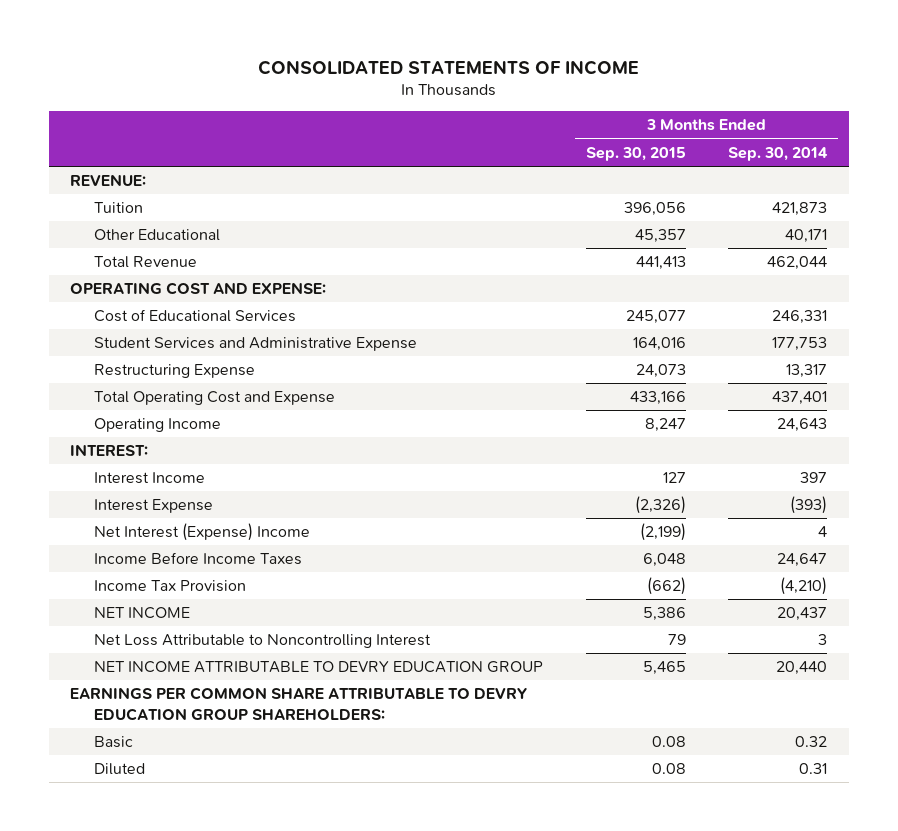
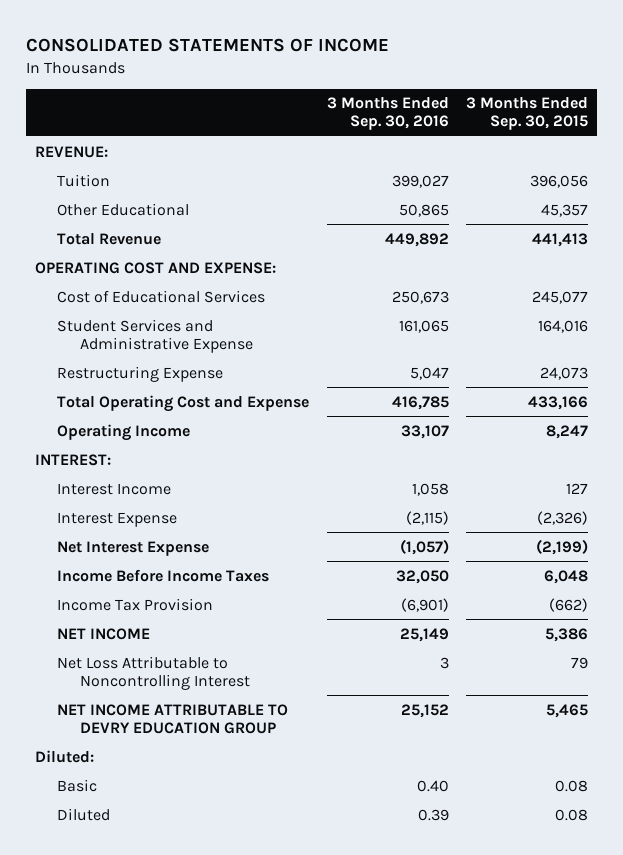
[728,146,829,161] Sep. 30, 2014 -> none
none -> [326,97,449,131] 3 Months Ended Sep. 30, 2016
[94,523,311,542] Net Interest (Expense) Income -> [57,540,210,556] Net Interest Expense
[70,687,528,721] EARNINGS PER COMMON SHARE ATTRIBUTABLE TO DEVRY EDUCATION GROUP SHAREHOLDERS: -> none
none -> [35,749,95,763] Diluted:

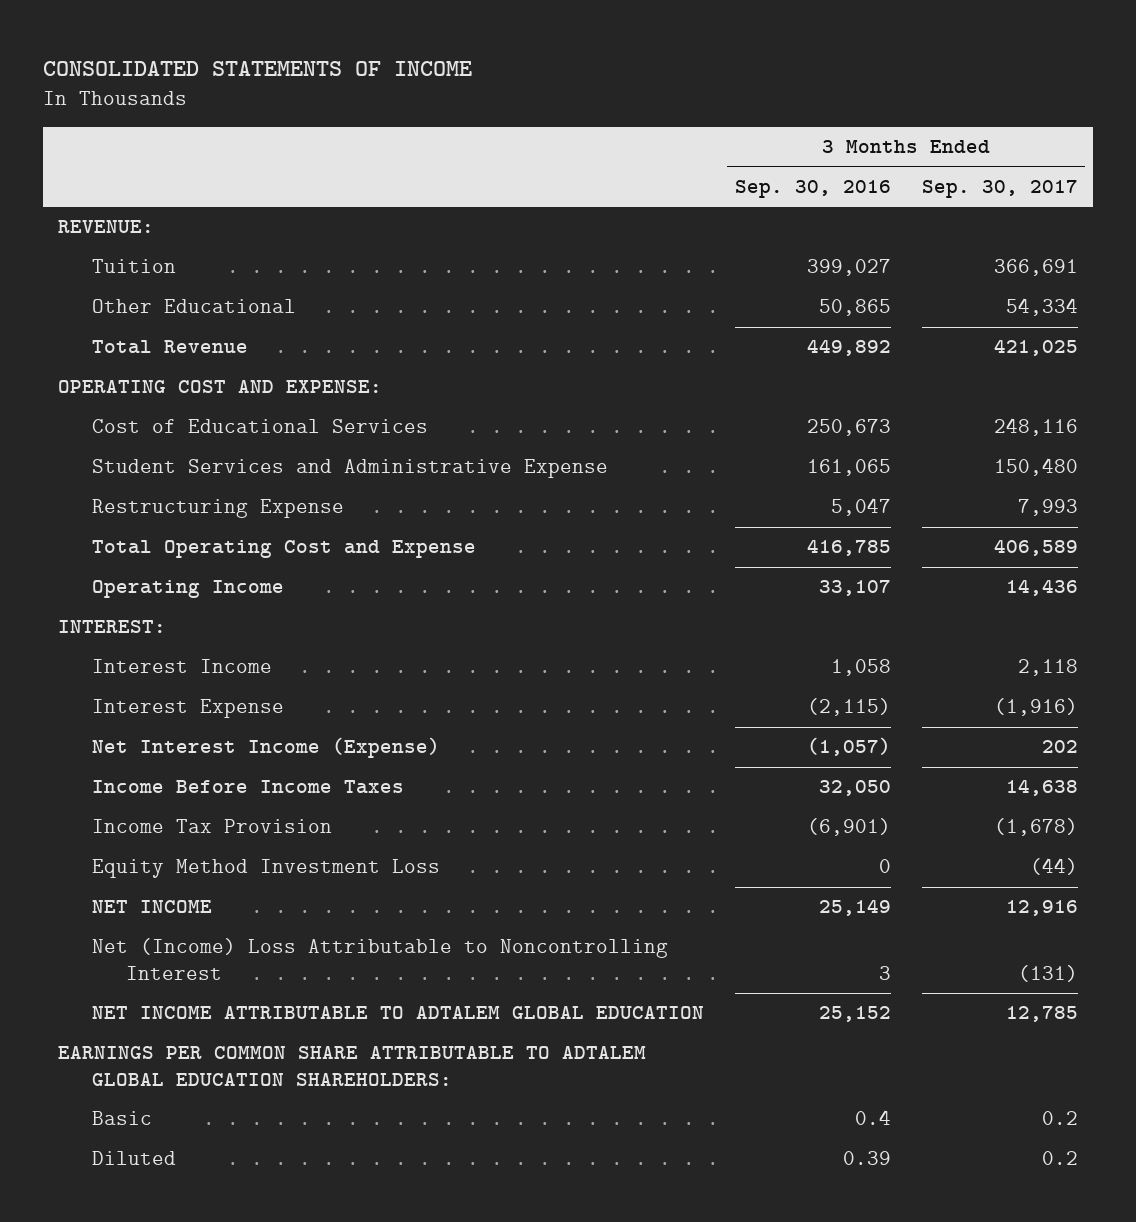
[466,97,589,131] 3 Months Ended Sep. 30, 2015 -> none
none -> [921,179,1078,198] Sep. 30, 2017
[57,540,210,556] Net Interest Expense -> [92,737,441,759] Net Interest Income (Expense)
none -> [92,859,441,879] Equity Method Investment Loss
[35,749,95,763] Diluted: -> none
[57,655,250,690] Net Loss Attributable to Noncontrolling Interest -> [92,938,669,980] Net (Income) Loss Attributable to Noncontrolling Interest
[57,703,289,734] NET INCOME ATTRIBUTABLE TO DEVRY EDUCATION GROUP -> [92,1006,705,1020] NET INCOME ATTRIBUTABLE TO ADTALEM GLOBAL EDUCATION
none -> [58,1046,647,1086] EARNINGS PER COMMON SHARE ATTRIBUTABLE TO ADTALEM GLOBAL EDUCATION SHAREHOLDERS:
[416,779,449,792] 0.40 -> [854,1110,891,1126] 0.4

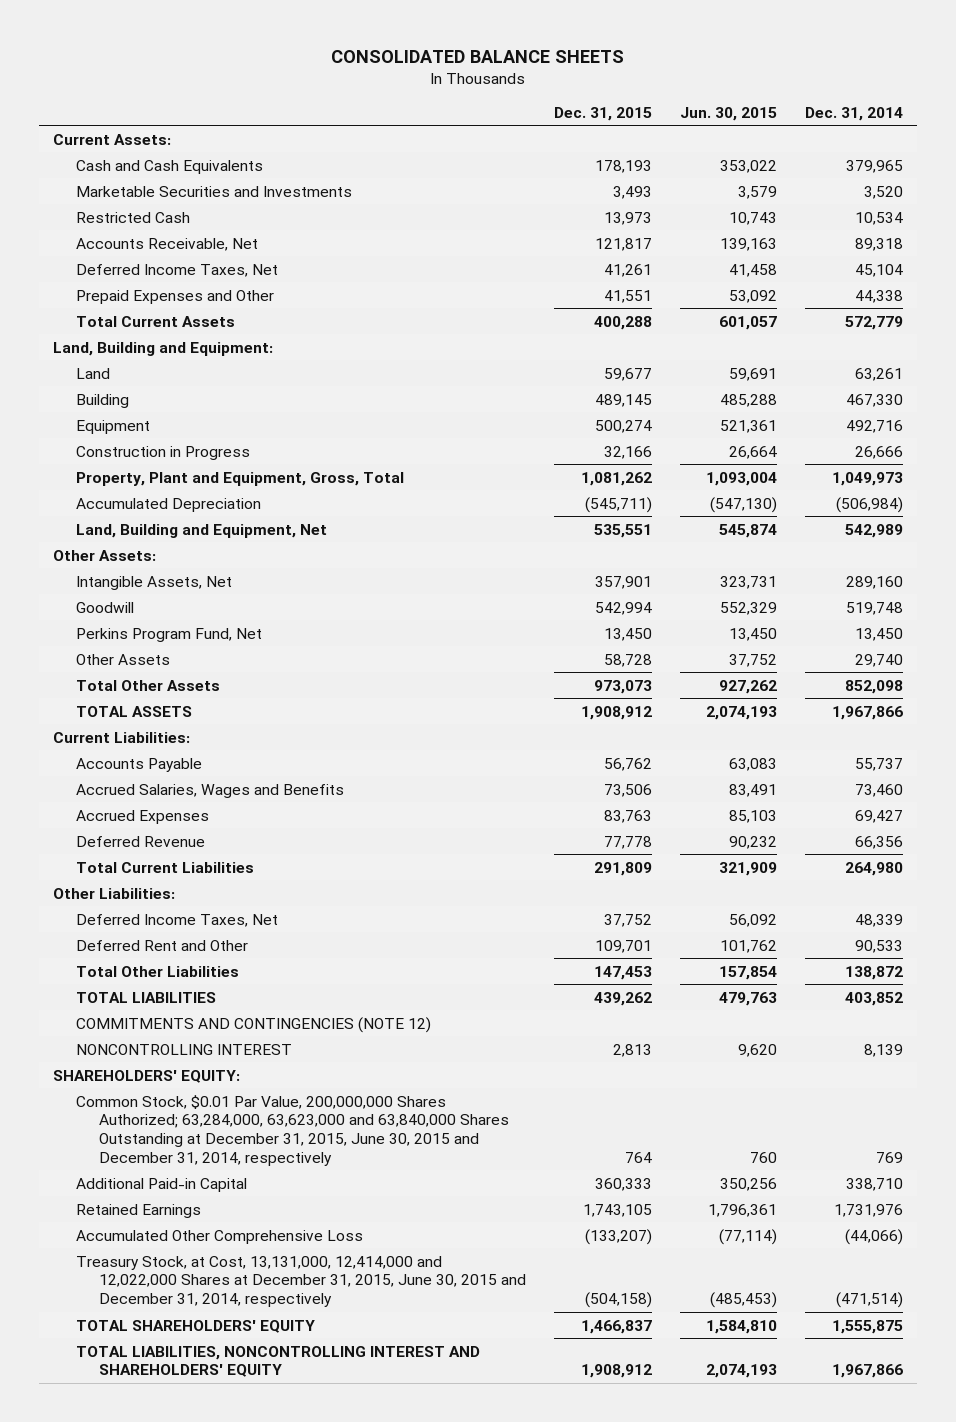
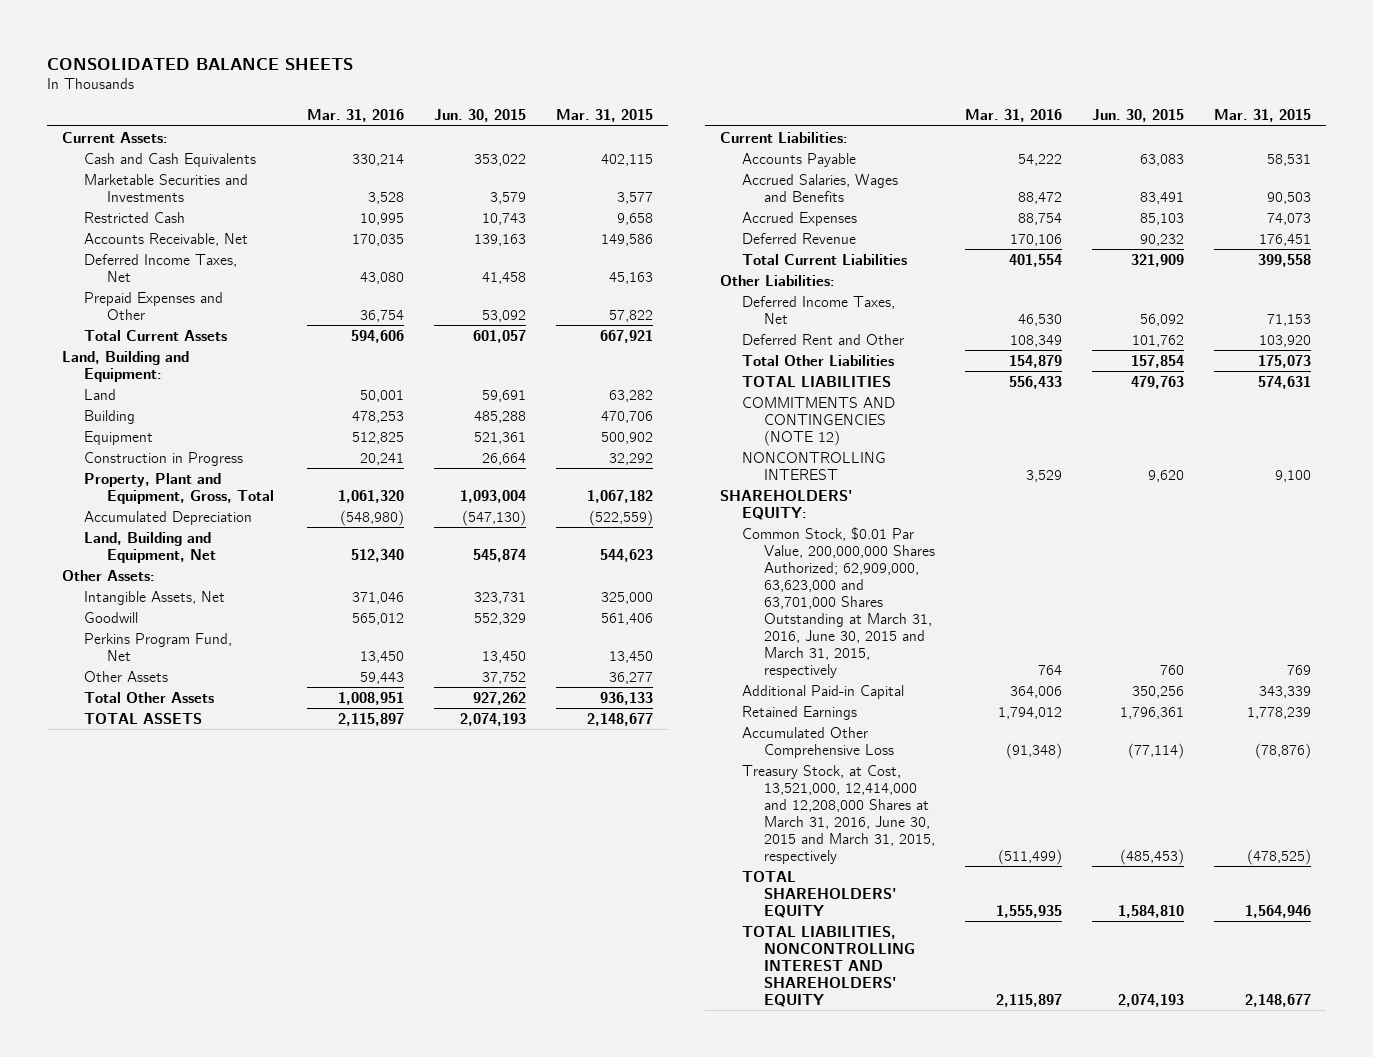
[554,106,653,121] Dec. 31, 2015 -> none
[805,106,904,121] Dec. 31, 2014 -> none
none -> [307,108,405,122] Mar. 31, 2016
none -> [556,108,654,122] Mar. 31, 2015
[75,1094,509,1166] Common Stock, $0.01 Par Value, 200,000,000 Shares Authorized; 63,284,000, 63,623,000 and 63,840,000 Shares Outstanding at December 31, 2015, June 30, 2015 and December 31, 2014, respectively -> [741,526,936,678] Common Stock, $0.01 Par Value, 200,000,000 Shares Authorized; 62,909,000, 63,623,000 and 63,701,000 Shares Outstanding at March 31, 2016, June 30, 2015 and March 31, 2015, respectively
[75,1255,526,1308] Treasury Stock, at Cost, 13,131,000, 12,414,000 and 12,022,000 Shares at December 31, 2015, June 30, 2015 and December 31, 2014, respectively -> [741,764,936,864] Treasury Stock, at Cost, 13,521,000, 12,414,000 and 12,208,000 Shares at March 31, 2016, June 30, 2015 and March 31, 2015, respectively

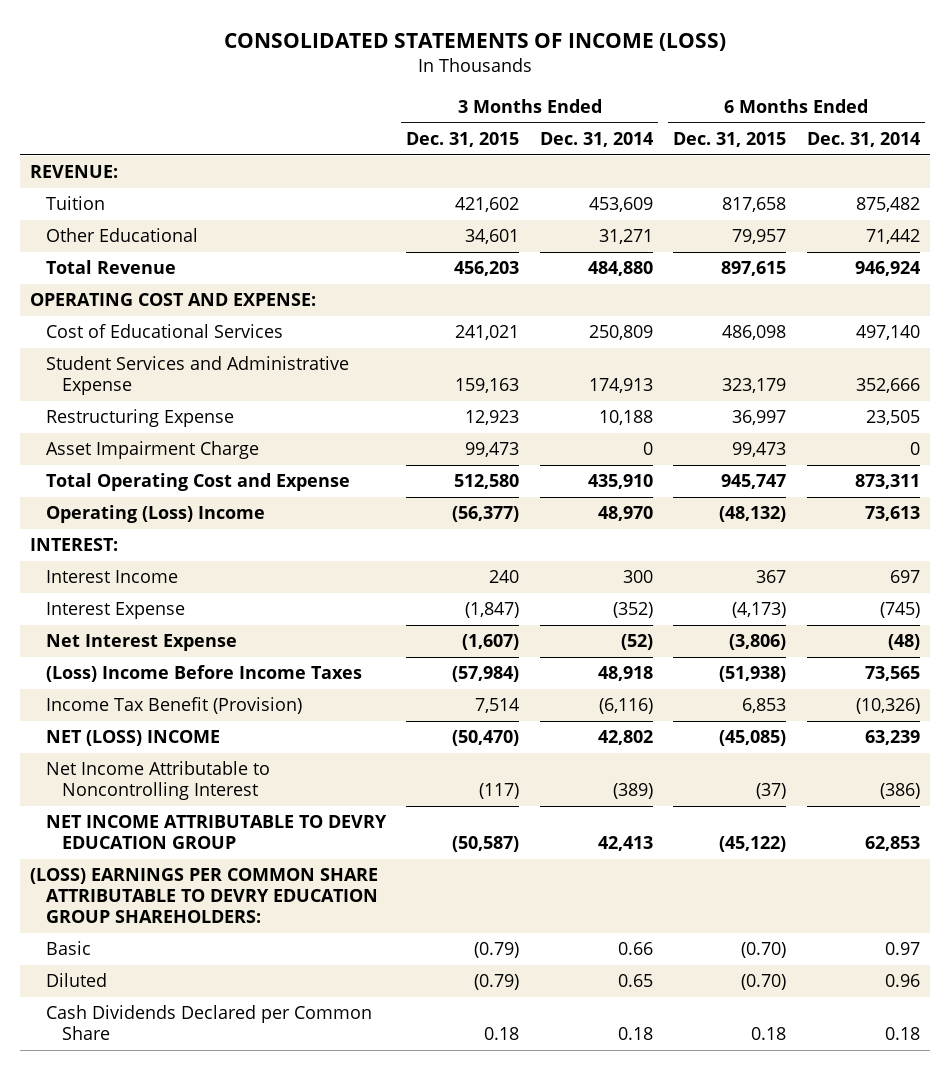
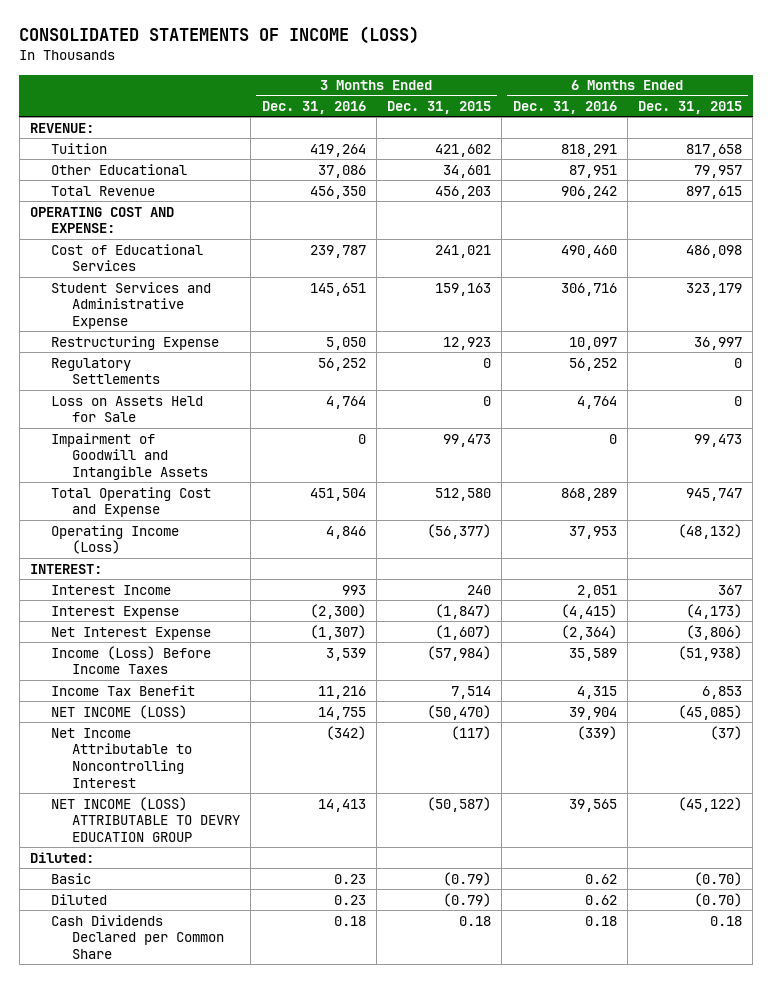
[539,131,653,147] Dec. 31, 2014 -> none
[806,131,920,147] Dec. 31, 2014 -> none
none -> [261,100,366,114] Dec. 31, 2016
none -> [512,100,617,114] Dec. 31, 2016
none -> [51,357,161,385] Regulatory Settlements
none -> [51,395,204,423] Loss on Assets Held for Sale
[45,441,259,460] Asset Impairment Charge -> [51,432,209,481] Impairment of Goodwill and Intangible Assets
[45,505,265,524] Operating (Loss) Income -> [51,524,180,555] Operating Income (Loss)
[45,665,362,683] (Loss) Income Before Income Taxes -> [51,645,212,675] Income (Loss) Before Income Taxes
[45,697,302,715] Income Tax Benefit (Provision) -> [51,684,196,696] Income Tax Benefit
[45,730,220,747] NET (LOSS) INCOME -> [51,704,188,719] NET INCOME (LOSS)
[30,868,379,924] (LOSS) EARNINGS PER COMMON SHARE ATTRIBUTABLE TO DEVRY EDUCATION GROUP SHAREHOLDERS: -> none
[45,815,387,850] NET INCOME ATTRIBUTABLE TO DEVRY EDUCATION GROUP -> [51,796,241,843] NET INCOME (LOSS) ATTRIBUTABLE TO DEVRY EDUCATION GROUP
none -> [30,851,95,863] Diluted:

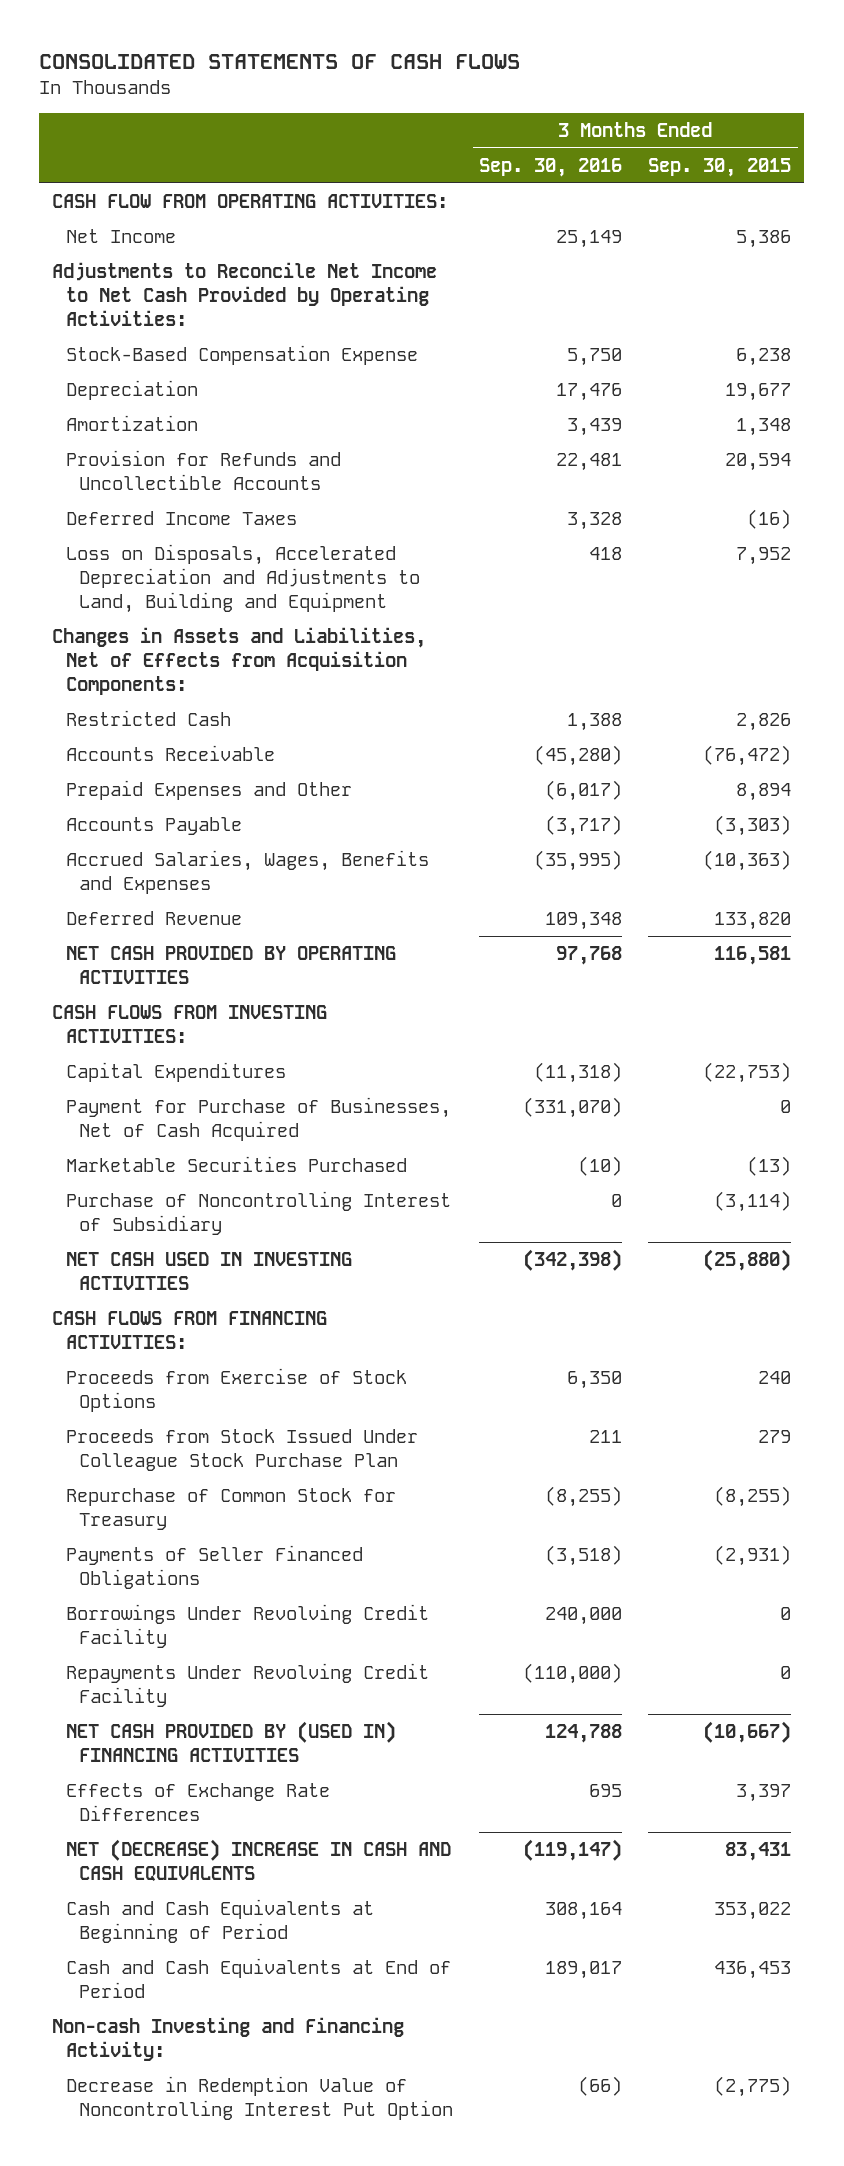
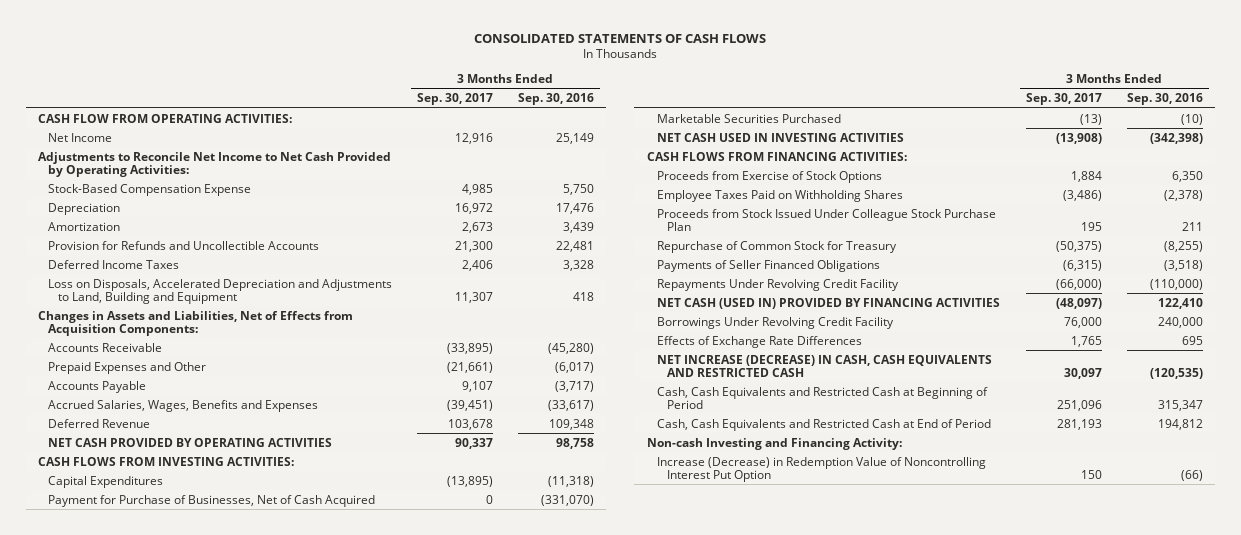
[648,157,792,177] Sep. 30, 2015 -> none
none -> [416,93,493,106] Sep. 30, 2017
[65,709,231,726] Restricted Cash -> none
[534,849,623,871] (35,995) -> [547,399,594,411] (33,617)
[556,945,623,965] 97,768 -> [555,437,594,449] 98,758
[65,1190,451,1236] Purchase of Noncontrolling Interest of Subsidiary -> none
none -> [657,189,904,202] Employee Taxes Paid on Withholding Shares
[65,1720,396,1763] NET CASH PROVIDED BY (USED IN) FINANCING ACTIVITIES -> [657,297,1001,309] NET CASH (USED IN) PROVIDED BY FINANCING ACTIVITIES
[545,1723,623,1743] 124,788 -> [1157,297,1203,309] 122,410
[65,1603,429,1649] Borrowings Under Revolving Credit Facility -> [657,316,895,329] Borrowings Under Revolving Credit Facility
[65,1838,451,1882] NET (DECREASE) INCREASE IN CASH AND CASH EQUIVALENTS -> [657,354,993,377] NET INCREASE (DECREASE) IN CASH, CASH EQUIVALENTS AND RESTRICTED CASH
[523,1838,623,1861] (119,147) -> [1149,367,1203,379] (120,535)
[65,1898,374,1944] Cash and Cash Equivalents at Beginning of Period -> [657,386,989,409] Cash, Cash Equivalents and Restricted Cash at Beginning of Period
[545,1901,623,1920] 308,164 -> [1157,399,1203,411] 315,347
[65,1957,451,1999] Cash and Cash Equivalents at End of Period -> [657,418,992,431] Cash, Cash Equivalents and Restricted Cash at End of Period
[545,1960,623,1979] 189,017 -> [1157,418,1203,430] 194,812
[65,2075,454,2121] Decrease in Redemption Value of Noncontrolling Interest Put Option -> [657,456,987,482] Increase (Decrease) in Redemption Value of Noncontrolling Interest Put Option

